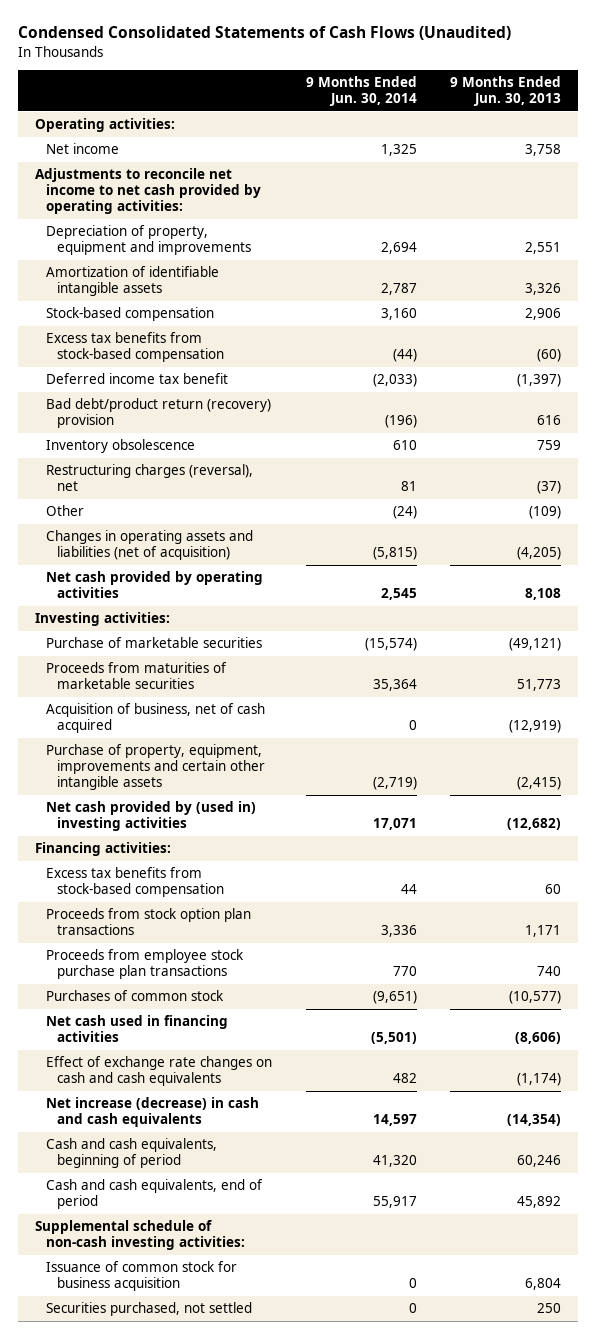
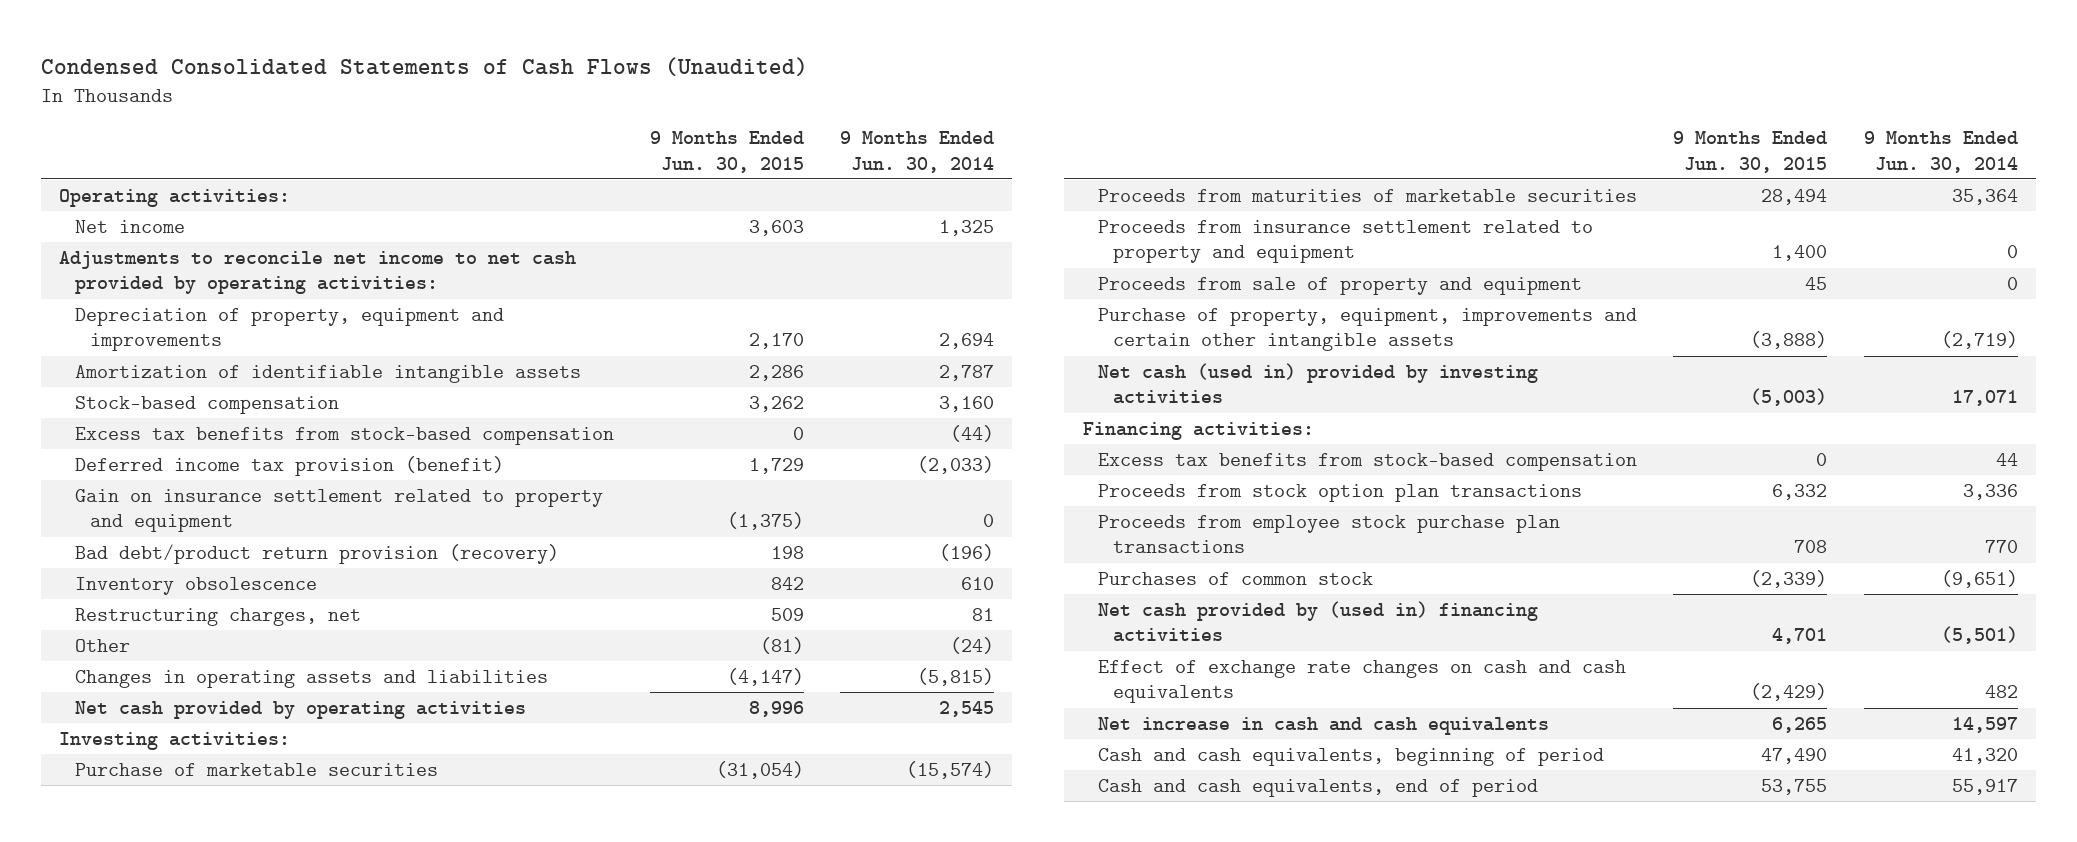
[450,76,562,106] 9 Months Ended Jun. 30, 2013 -> none
none -> [649,131,804,173] 9 Months Ended Jun. 30, 2015
[45,373,228,385] Deferred income tax benefit -> [74,455,504,476] Deferred income tax provision (benefit)
none -> [74,488,603,533] Gain on insurance settlement related to property and equipment
[45,398,271,429] Bad debt/product return (recovery) provision -> [74,543,559,564] Bad debt/product return provision (recovery)
[45,464,253,492] Restructuring charges (reversal), net -> [74,607,361,626] Restructuring charges, net
[45,530,253,561] Changes in operating assets and liabilities (net of acquisition) -> [74,669,548,688] Changes in operating assets and liabilities
[45,703,265,734] Acquisition of business, net of cash acquired -> none
none -> [1097,219,1593,264] Proceeds from insurance settlement related to property and equipment
none -> [1097,276,1582,295] Proceeds from sale of property and equipment
[45,801,256,832] Net cash provided by (used in) investing activities -> [1097,362,1538,405] Net cash (used in) provided by investing activities
[45,1015,228,1043] Net cash used in financing activities -> [1097,600,1538,643] Net cash provided by (used in) financing activities
[45,1097,259,1128] Net increase (decrease) in cash and cash equivalents -> [1097,716,1549,735] Net increase in cash and cash equivalents
[34,1220,245,1251] Supplemental schedule of non-cash investing activities: -> none
[45,1261,237,1292] Issuance of common stock for business acquisition -> none
[45,1302,252,1317] Securities purchased, not settled -> none

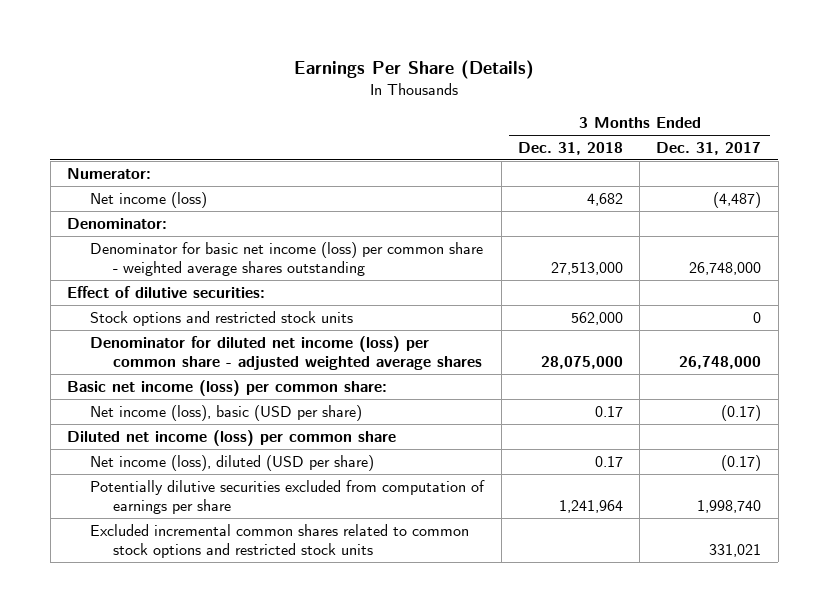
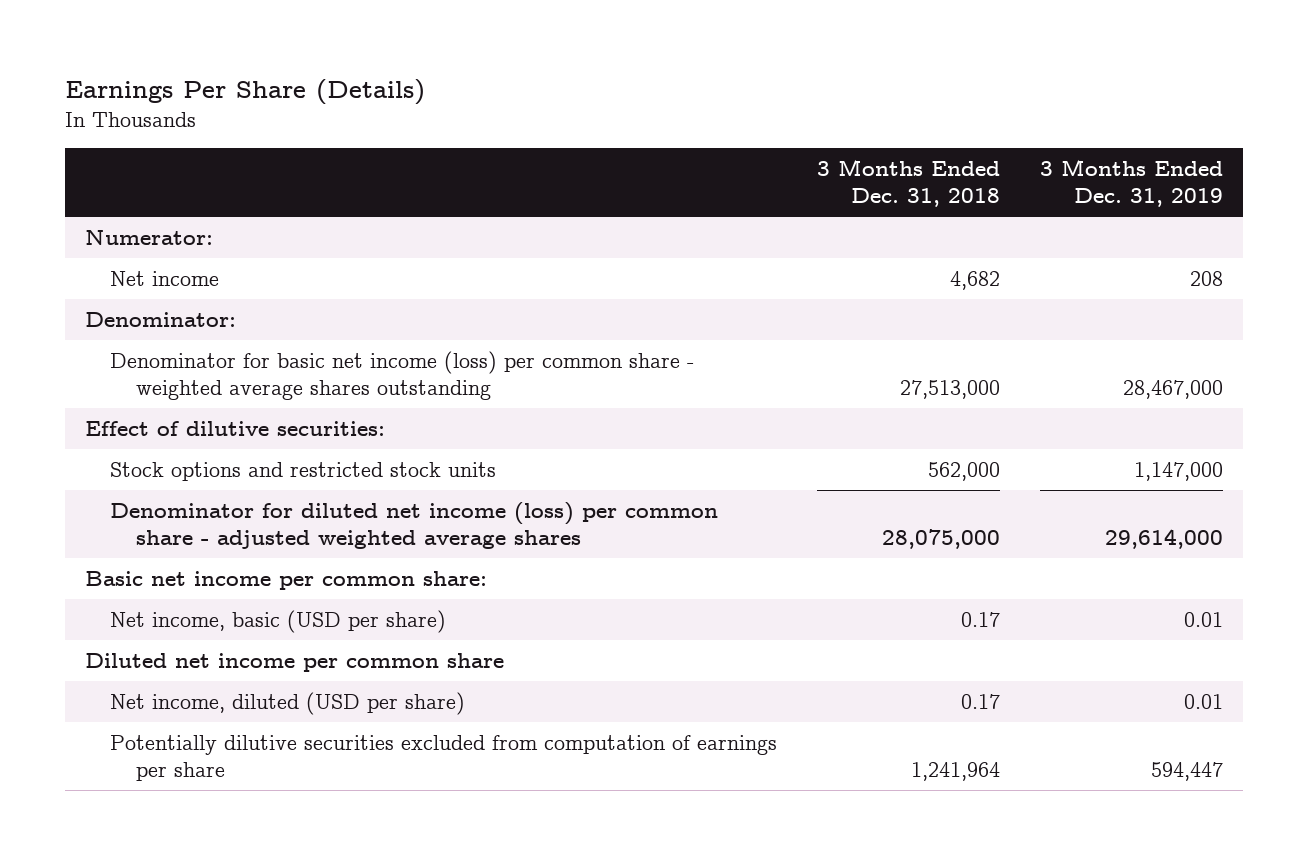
[656,141,762,155] Dec. 31, 2017 -> none
none -> [1040,159,1224,207] 3 Months Ended Dec. 31, 2019
[90,191,208,208] Net income (loss) -> [110,271,220,287] Net income
[67,379,388,396] Basic net income (loss) per common share: -> [85,571,488,591] Basic net income per common share:
[90,404,363,421] Net income (loss), basic (USD per share) -> [110,610,447,634] Net income, basic (USD per share)
[67,429,397,446] Diluted net income (loss) per common share -> [85,653,505,673] Diluted net income per common share
[90,454,375,471] Net income (loss), diluted (USD per share) -> [110,692,466,716] Net income, diluted (USD per share)
[90,523,470,558] Excluded incremental common shares related to common stock options and restricted stock units -> none

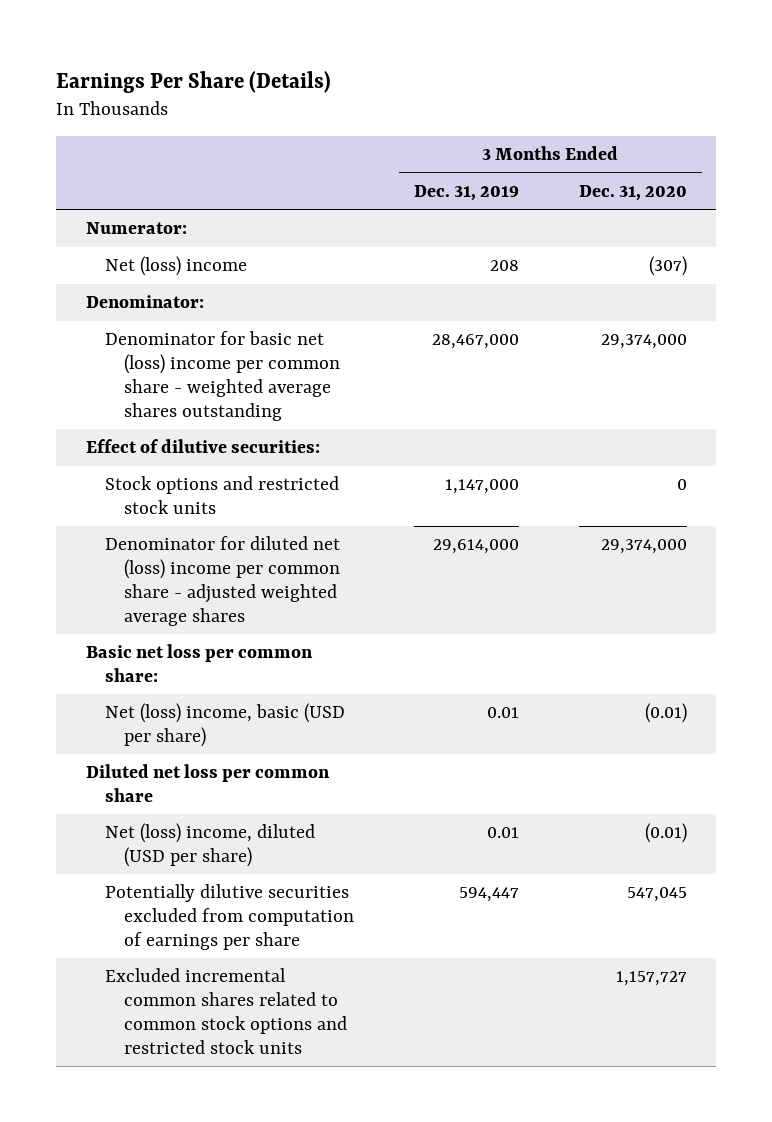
[817,159,1001,207] 3 Months Ended Dec. 31, 2018 -> none
none -> [578,184,687,201] Dec. 31, 2020
[110,271,220,287] Net income -> [104,256,247,277] Net (loss) income
[110,351,695,400] Denominator for basic net income (loss) per common share - weighted average shares outstanding -> [104,331,341,421] Denominator for basic net (loss) income per common share - weighted average shares outstanding
[110,502,719,549] Denominator for diluted net income (loss) per common share - adjusted weighted average shares -> [104,536,341,626] Denominator for diluted net (loss) income per common share - adjusted weighted average shares
[85,571,488,591] Basic net income per common share: -> [85,644,313,682] Basic net loss per common share:
[110,610,447,634] Net income, basic (USD per share) -> [104,703,345,747] Net (loss) income, basic (USD per share)
[85,653,505,673] Diluted net income per common share -> [85,764,330,802] Diluted net loss per common share
[110,692,466,716] Net income, diluted (USD per share) -> [104,823,315,867] Net (loss) income, diluted (USD per share)
none -> [104,968,348,1054] Excluded incremental common shares related to common stock options and restricted stock units

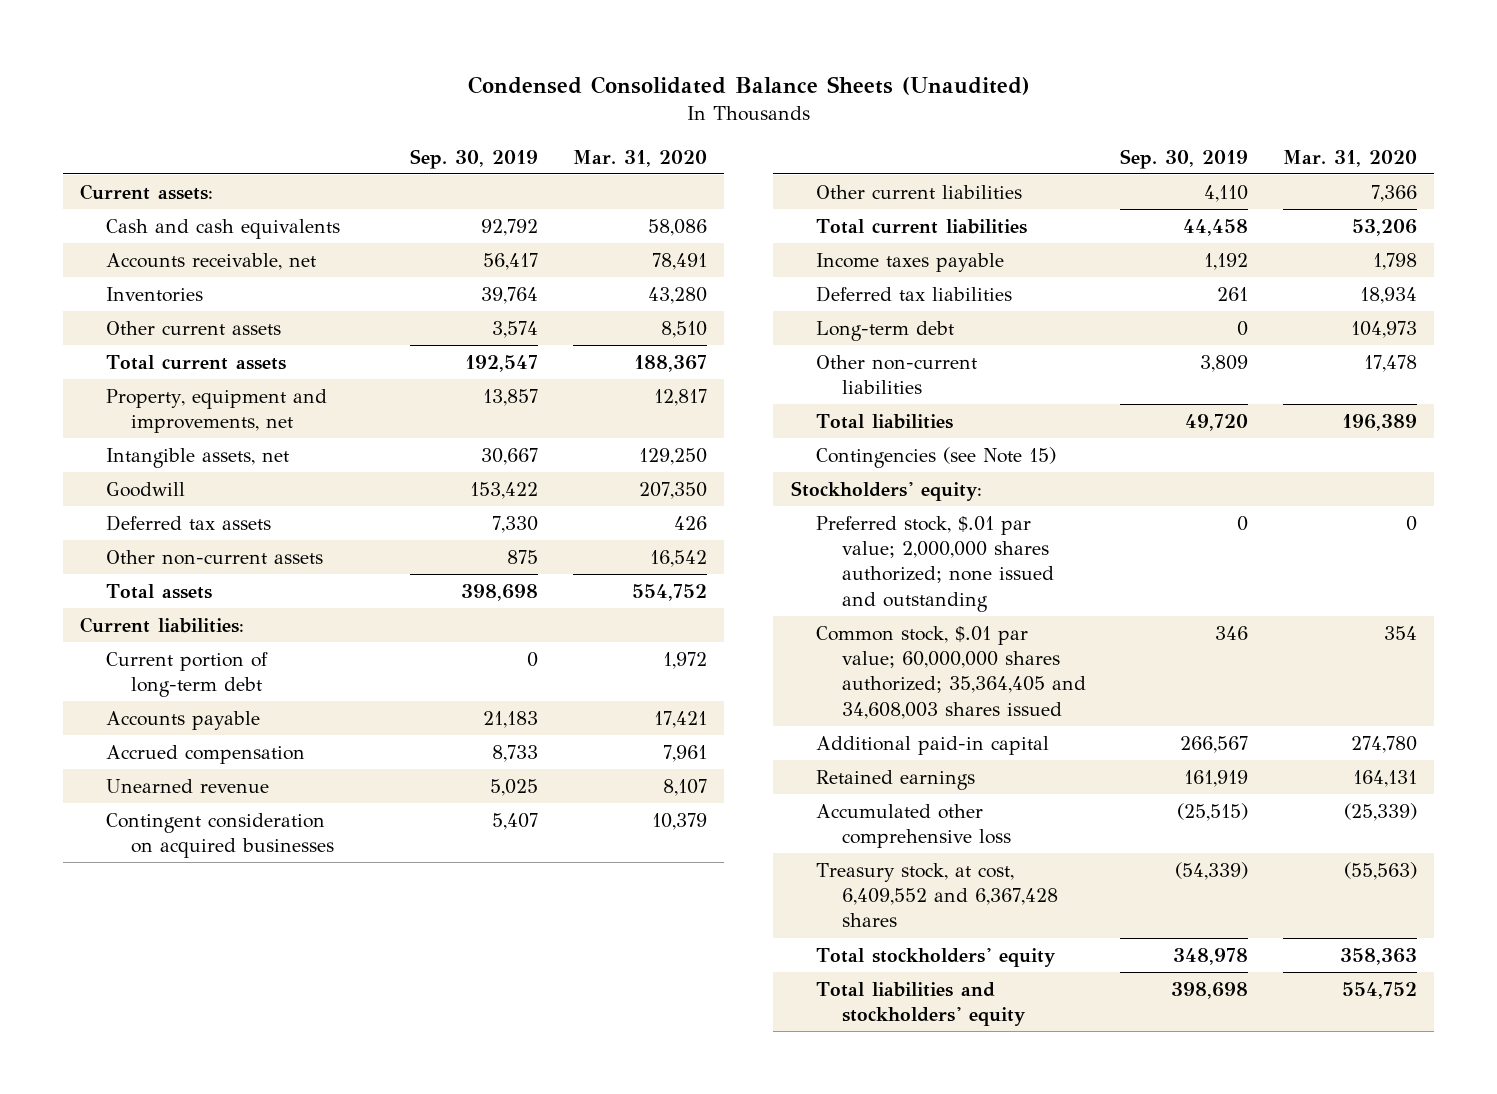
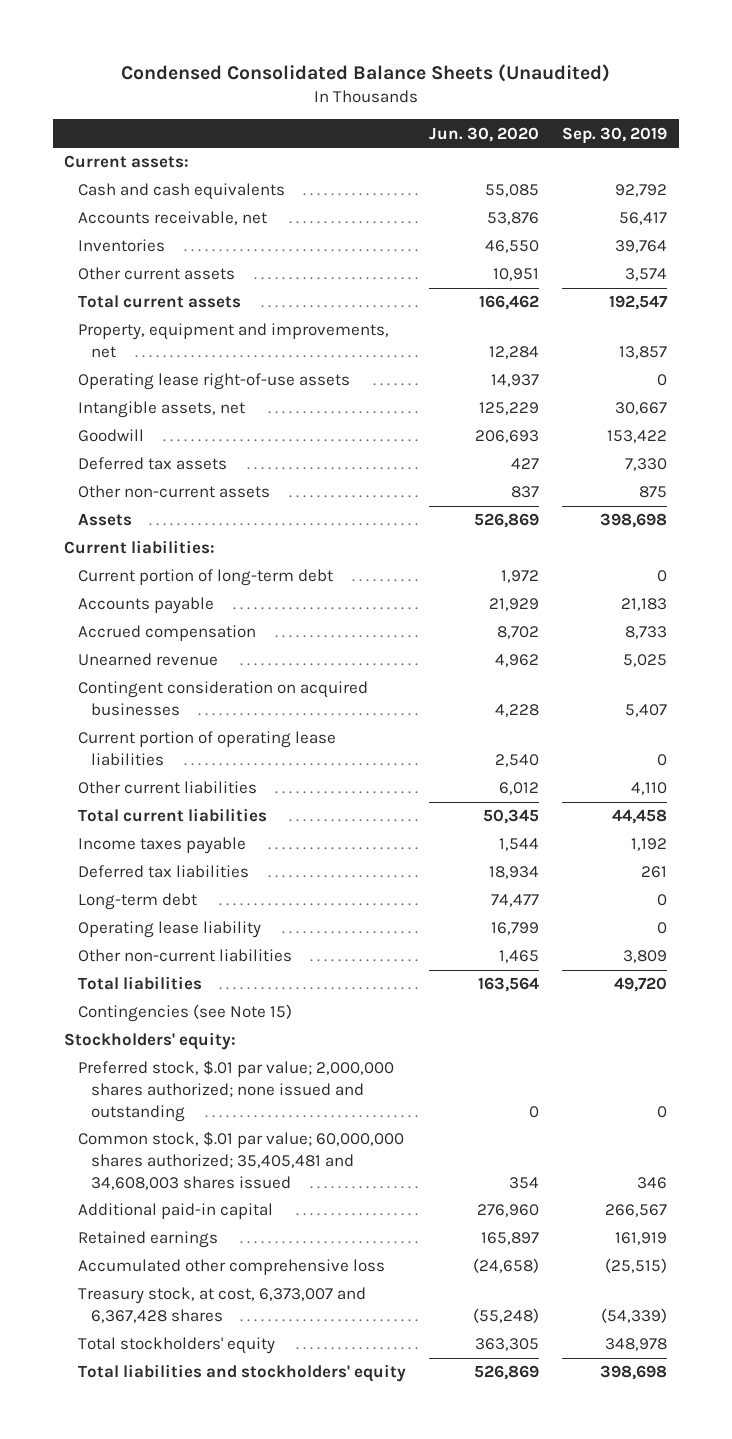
[572,149,707,167] Mar. 31, 2020 -> none
none -> [429,126,540,142] Jun. 30, 2020
none -> [77,373,350,391] Operating lease right-of-use assets
[105,583,212,599] Total assets -> [77,513,132,527] Assets
none -> [77,731,336,766] Current portion of operating lease liabilities
none -> [77,921,261,939] Operating lease liability
[816,625,1086,719] Common stock, $.01 par value; 60,000,000 shares authorized; 35,364,405 and 34,608,003 shares issued -> [77,1131,404,1190] Common stock, $.01 par value; 60,000,000 shares authorized; 35,405,481 and 34,608,003 shares issued
[816,862,1058,928] Treasury stock, at cost, 6,409,552 and 6,367,428 shares -> [77,1287,366,1323] Treasury stock, at cost, 6,373,007 and 6,367,428 shares

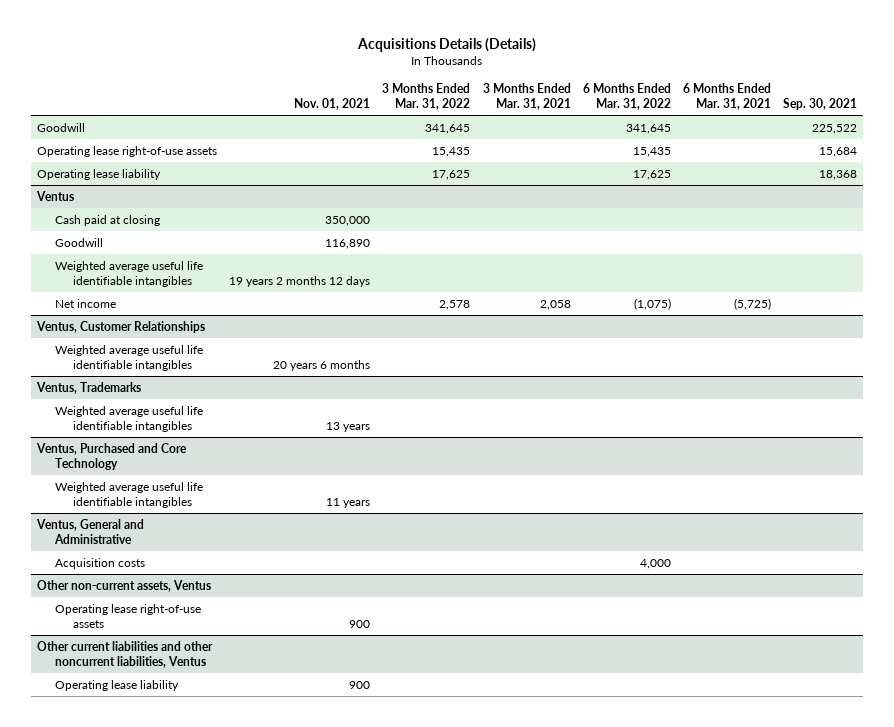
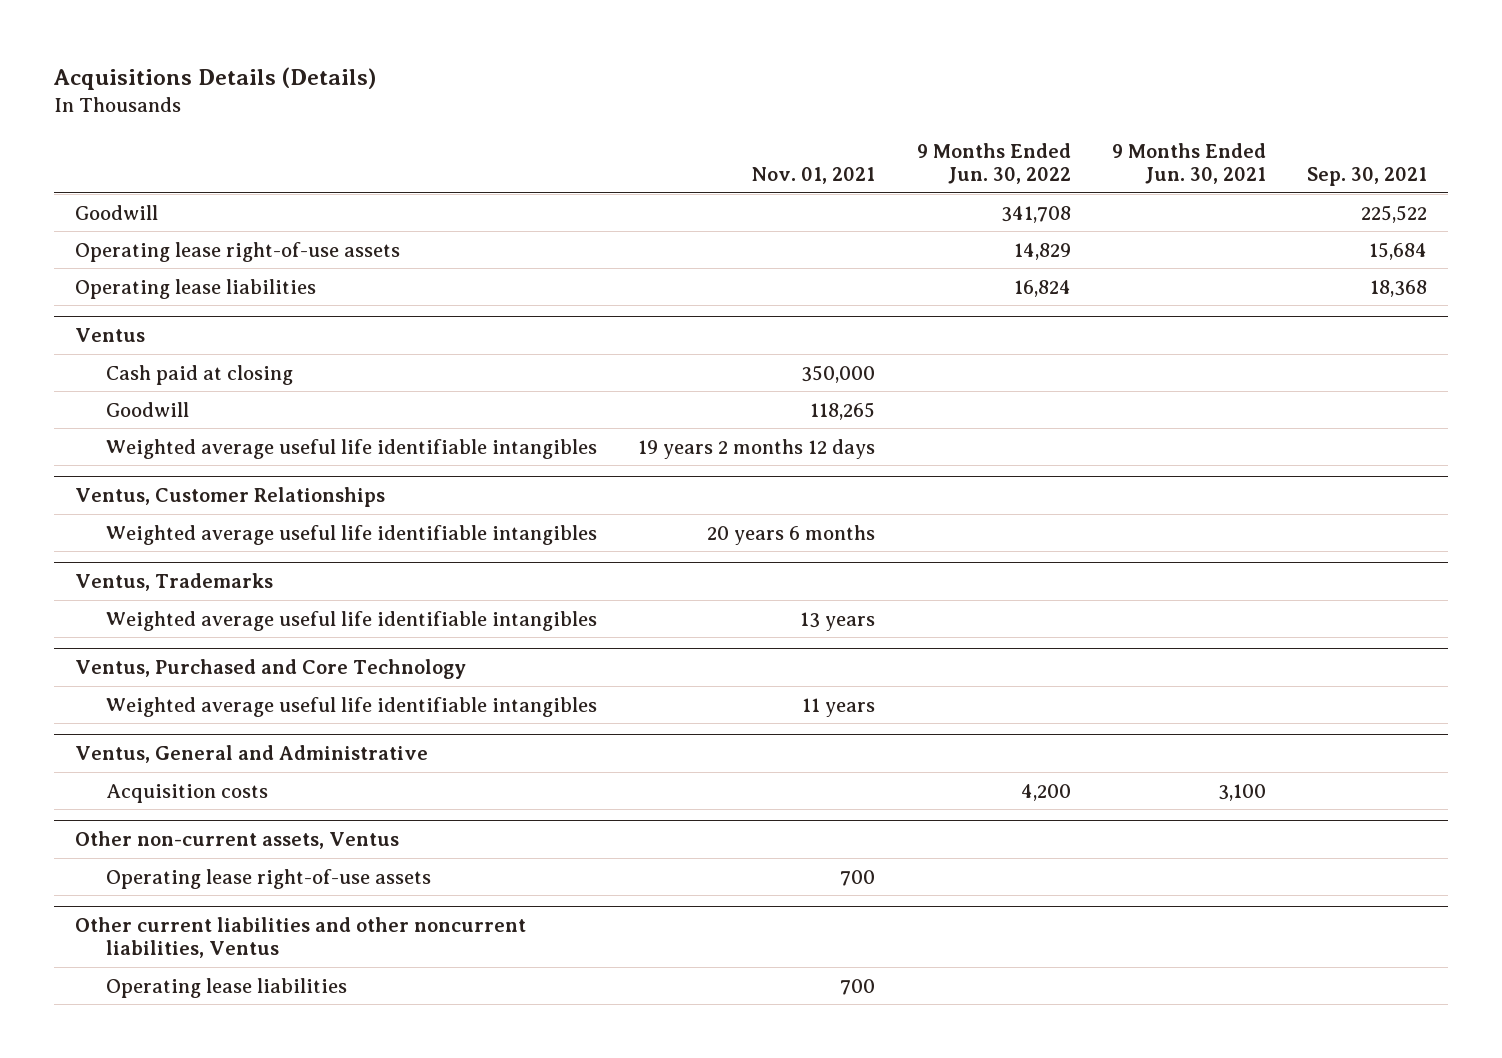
[382,82,471,110] 3 Months Ended Mar. 31, 2022 -> none
[482,82,571,110] 3 Months Ended Mar. 31, 2021 -> none
[582,82,671,110] 6 Months Ended Mar. 31, 2022 -> none
[682,82,771,110] 6 Months Ended Mar. 31, 2021 -> none
none -> [916,142,1071,184] 9 Months Ended Jun. 30, 2022
none -> [1111,142,1266,184] 9 Months Ended Jun. 30, 2021
[37,168,162,180] Operating lease liability -> [74,278,316,299] Operating lease liabilities
[325,238,371,249] 116,890 -> [810,401,876,420] 118,265
[55,298,117,308] Net income -> none
[349,619,371,628] 900 -> [840,869,876,886] 700
[55,679,180,691] Operating lease liability -> [105,977,347,998] Operating lease liabilities
[349,680,371,689] 900 -> [840,978,876,995] 700

